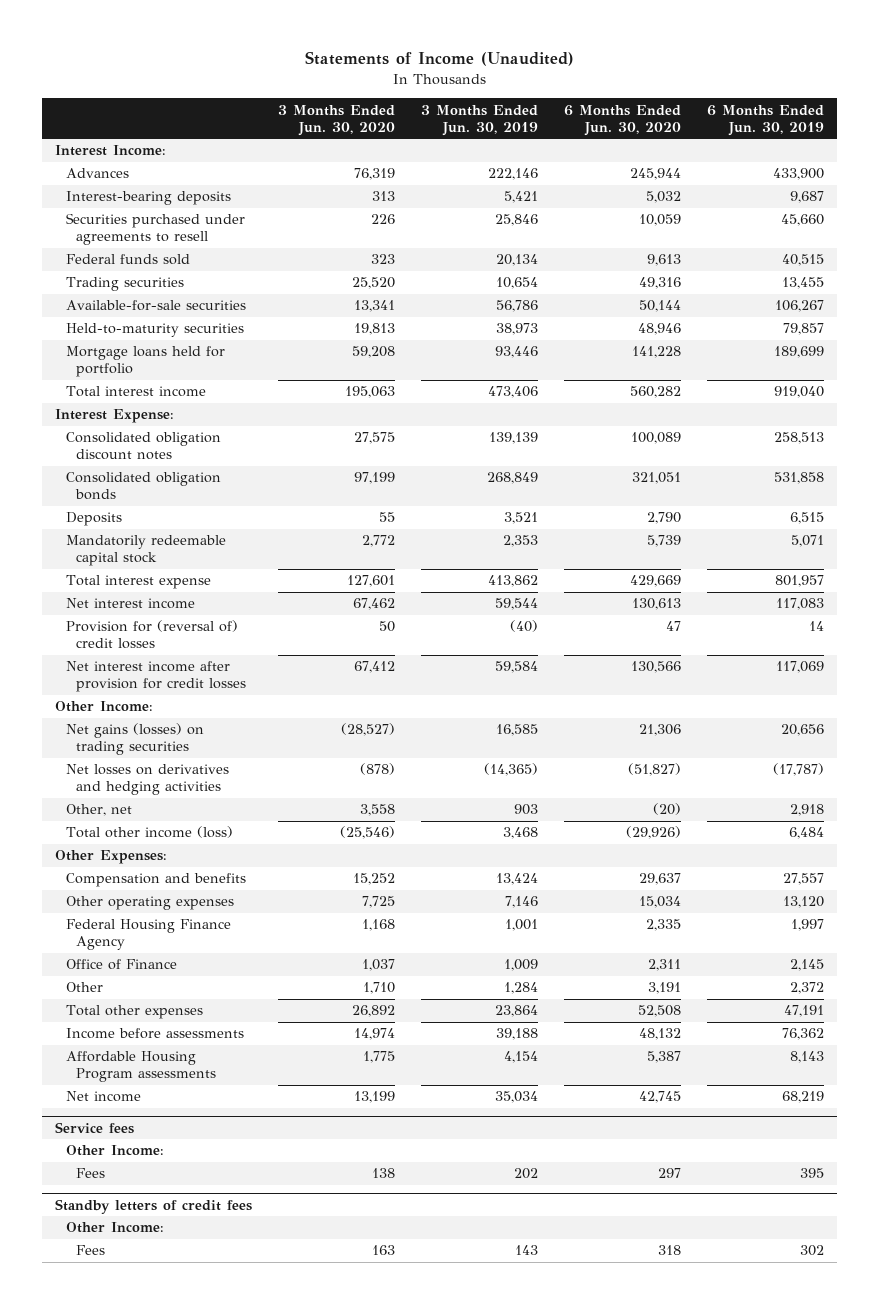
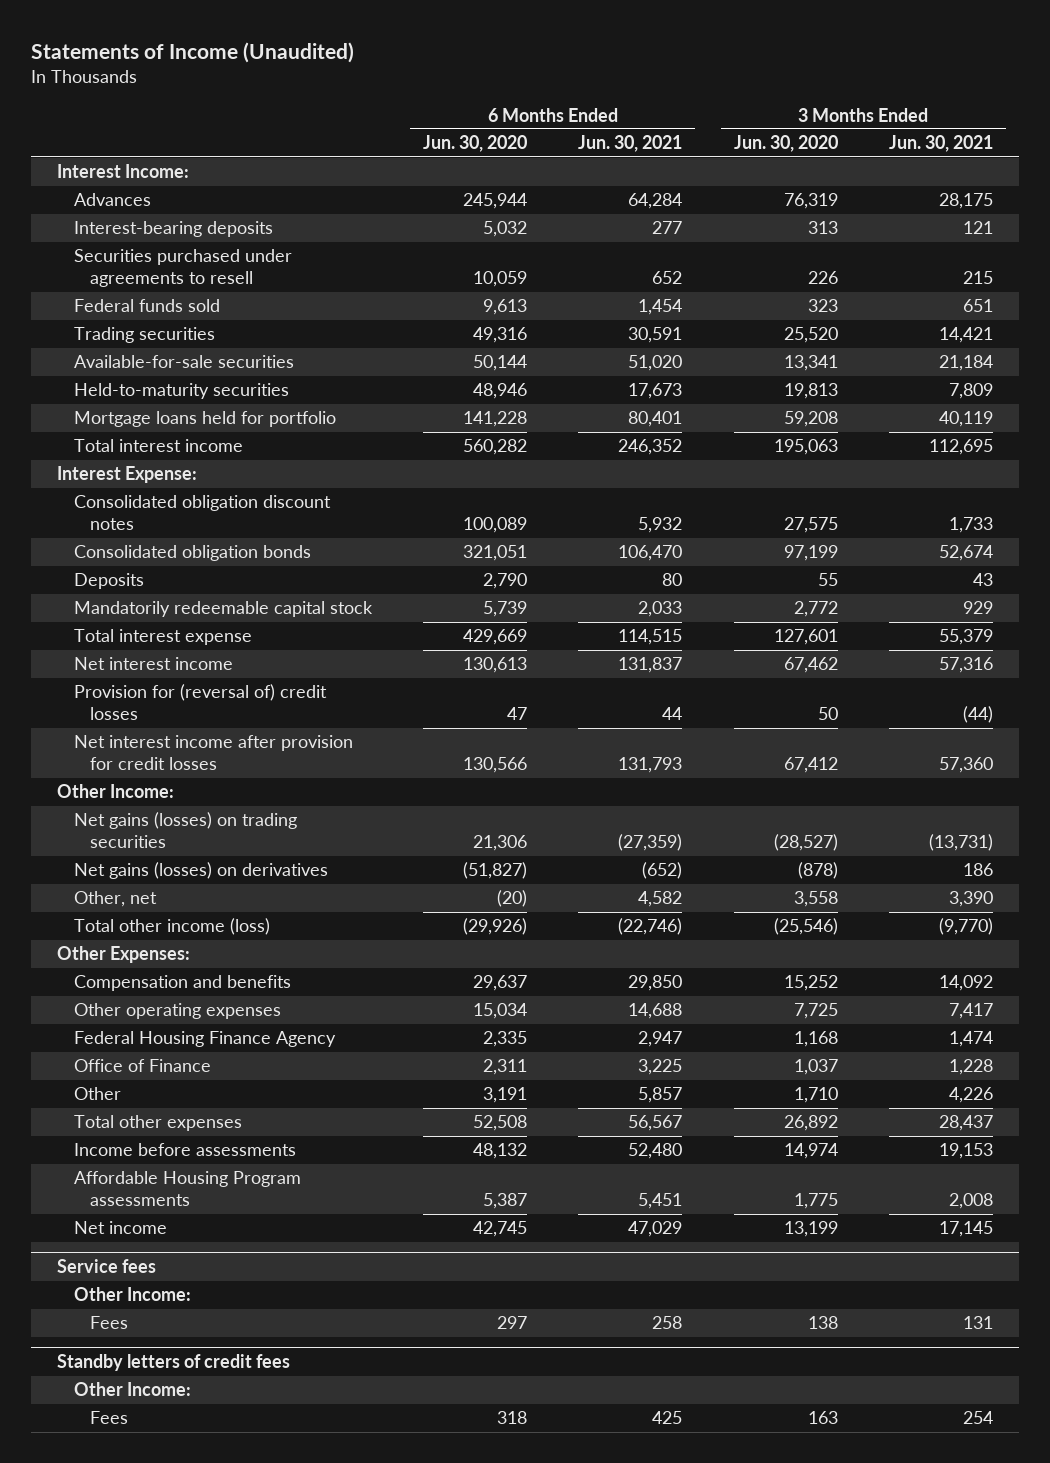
[421,104,539,136] 3 Months Ended Jun. 30, 2019 -> none
[707,104,825,136] 6 Months Ended Jun. 30, 2019 -> none
none -> [578,135,683,153] Jun. 30, 2021
none -> [889,135,994,153] Jun. 30, 2021
[65,764,229,796] Net losses on derivatives and hedging activities -> [73,862,328,880] Net gains (losses) on derivatives

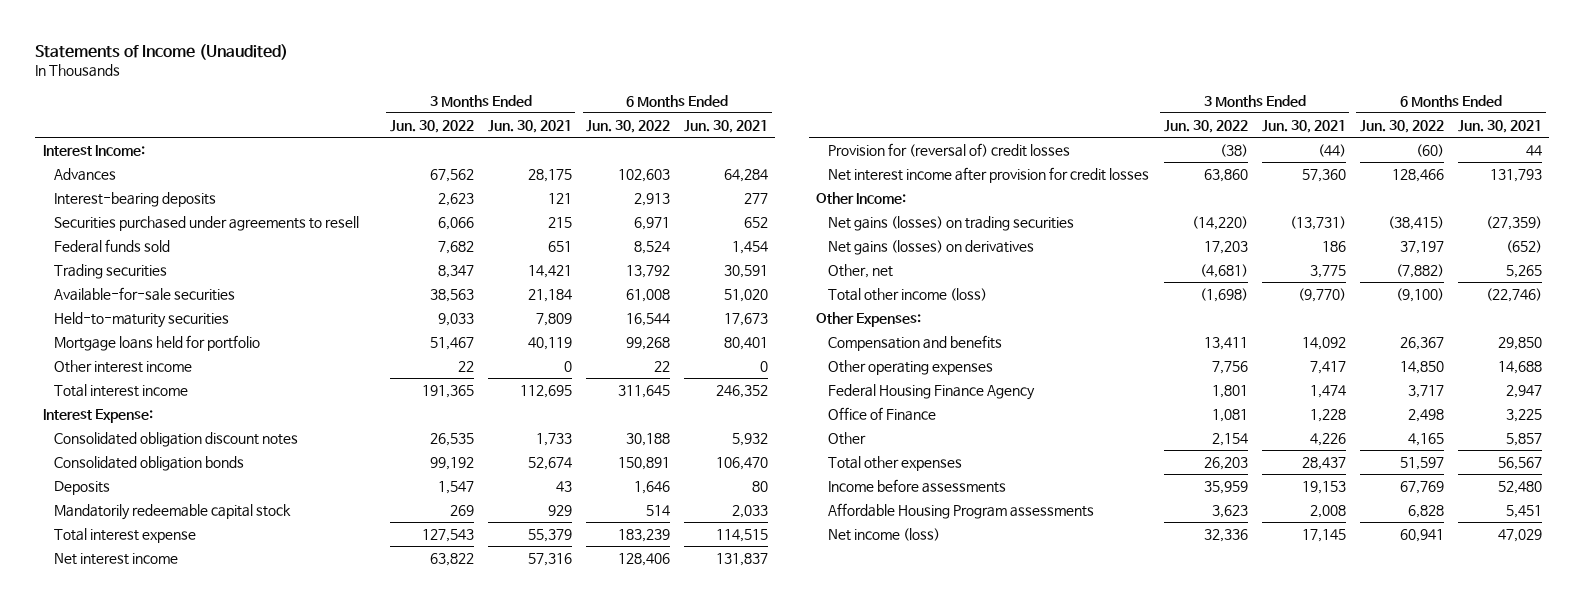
[422,135,527,153] Jun. 30, 2020 -> none
[733,135,838,153] Jun. 30, 2020 -> none
none -> [389,120,474,134] Jun. 30, 2022
none -> [586,120,671,134] Jun. 30, 2022
none -> [54,360,193,374] Other interest income
[638,891,683,908] 4,582 -> [1506,265,1543,279] 5,265
[949,891,994,908] 3,390 -> [1309,265,1346,279] 3,775
[56,1259,156,1274] Service fees -> none
[73,1287,191,1302] Other Income: -> none
[90,1316,129,1330] Fees -> none
[56,1354,290,1372] Standby letters of credit fees -> none
[73,1382,191,1397] Other Income: -> none
[90,1411,129,1425] Fees -> none
[73,1221,167,1235] Net income -> [828,528,941,542] Net income (loss)

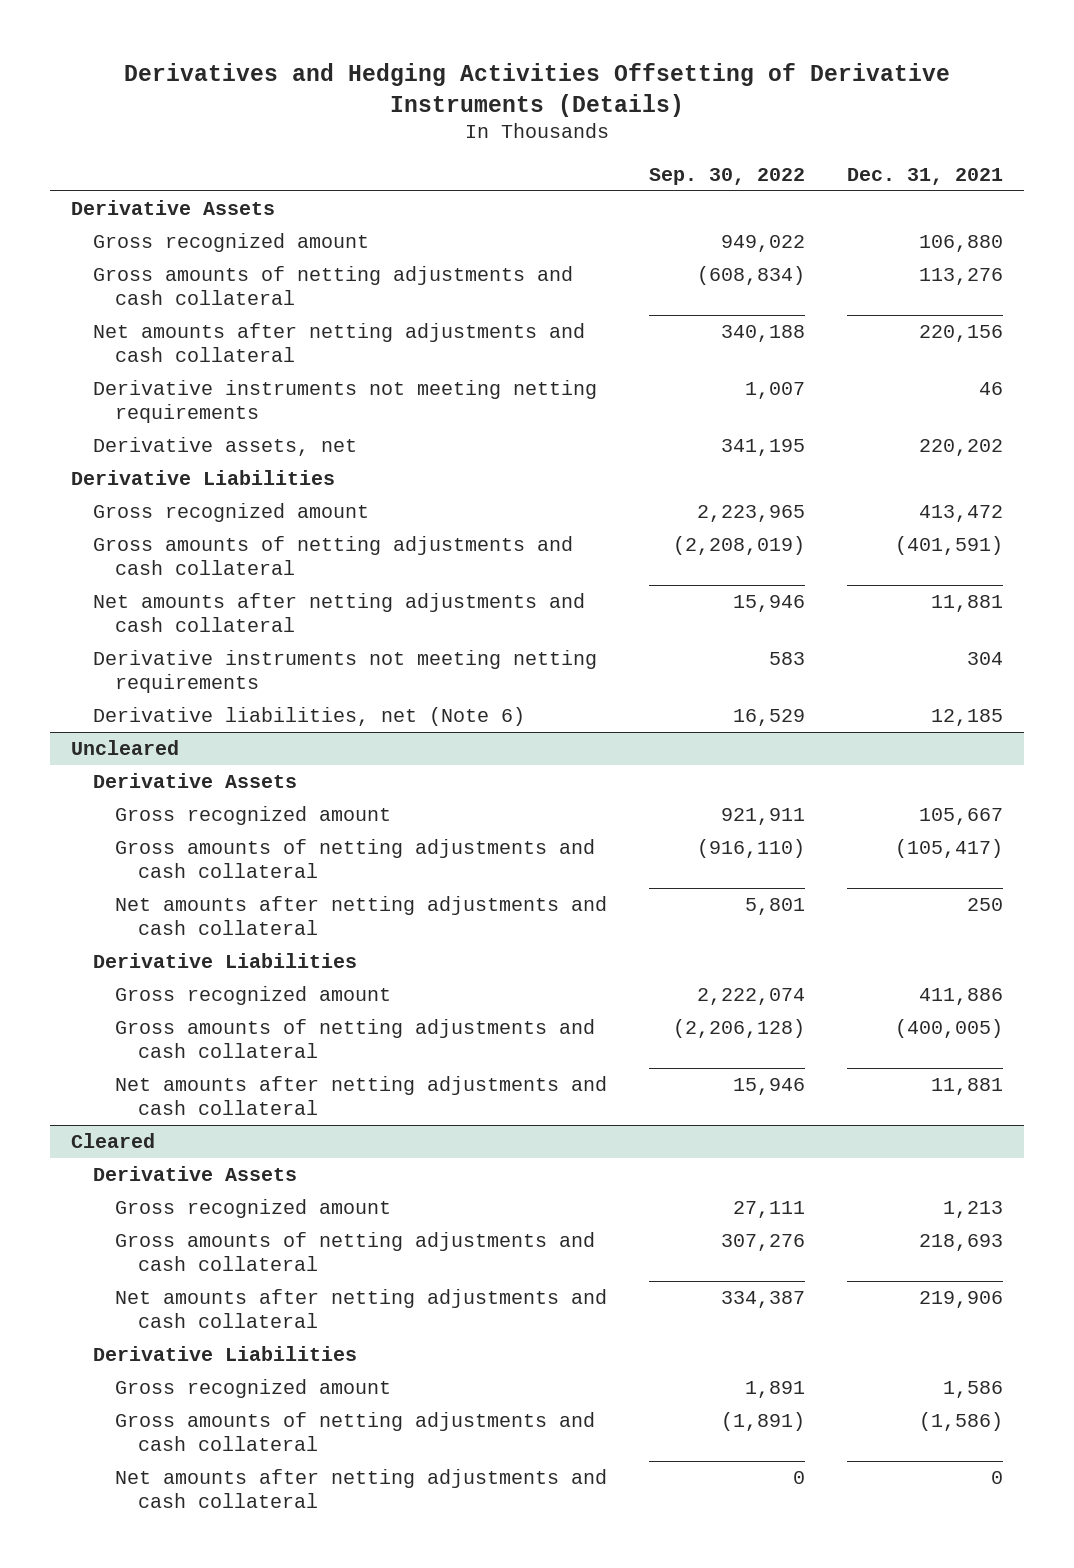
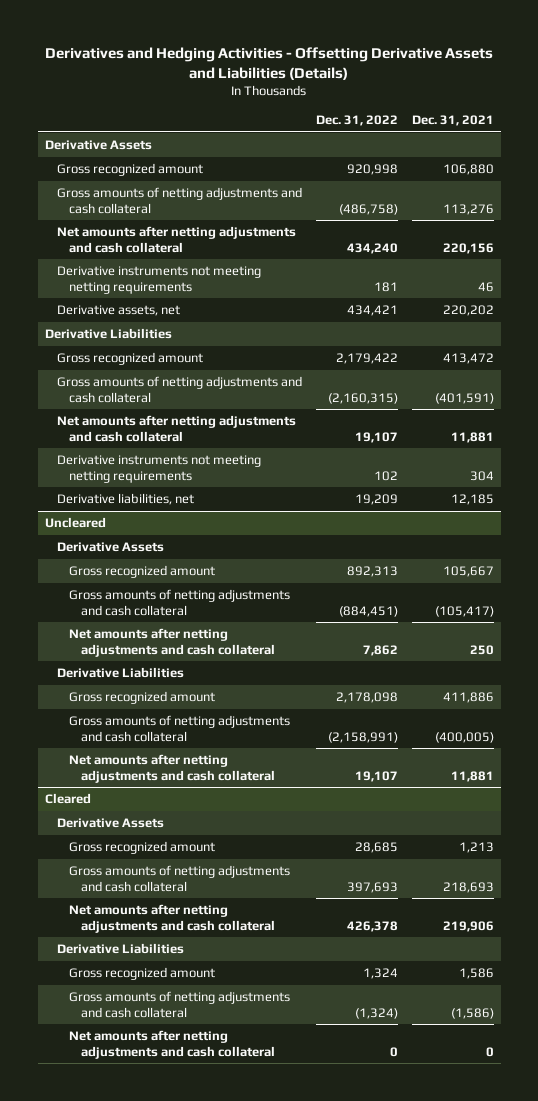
[123,62,950,117] Derivatives and Hedging Activities Offsetting of Derivative Instruments (Details) -> [45,46,494,80] Derivatives and Hedging Activities - Offsetting Derivative Assets and Liabilities (Details)
[649,167,806,185] Sep. 30, 2022 -> none
none -> [315,115,398,127] Dec. 31, 2022
[93,706,526,726] Derivative liabilities, net (Note 6) -> [56,493,194,506] Derivative liabilities, net

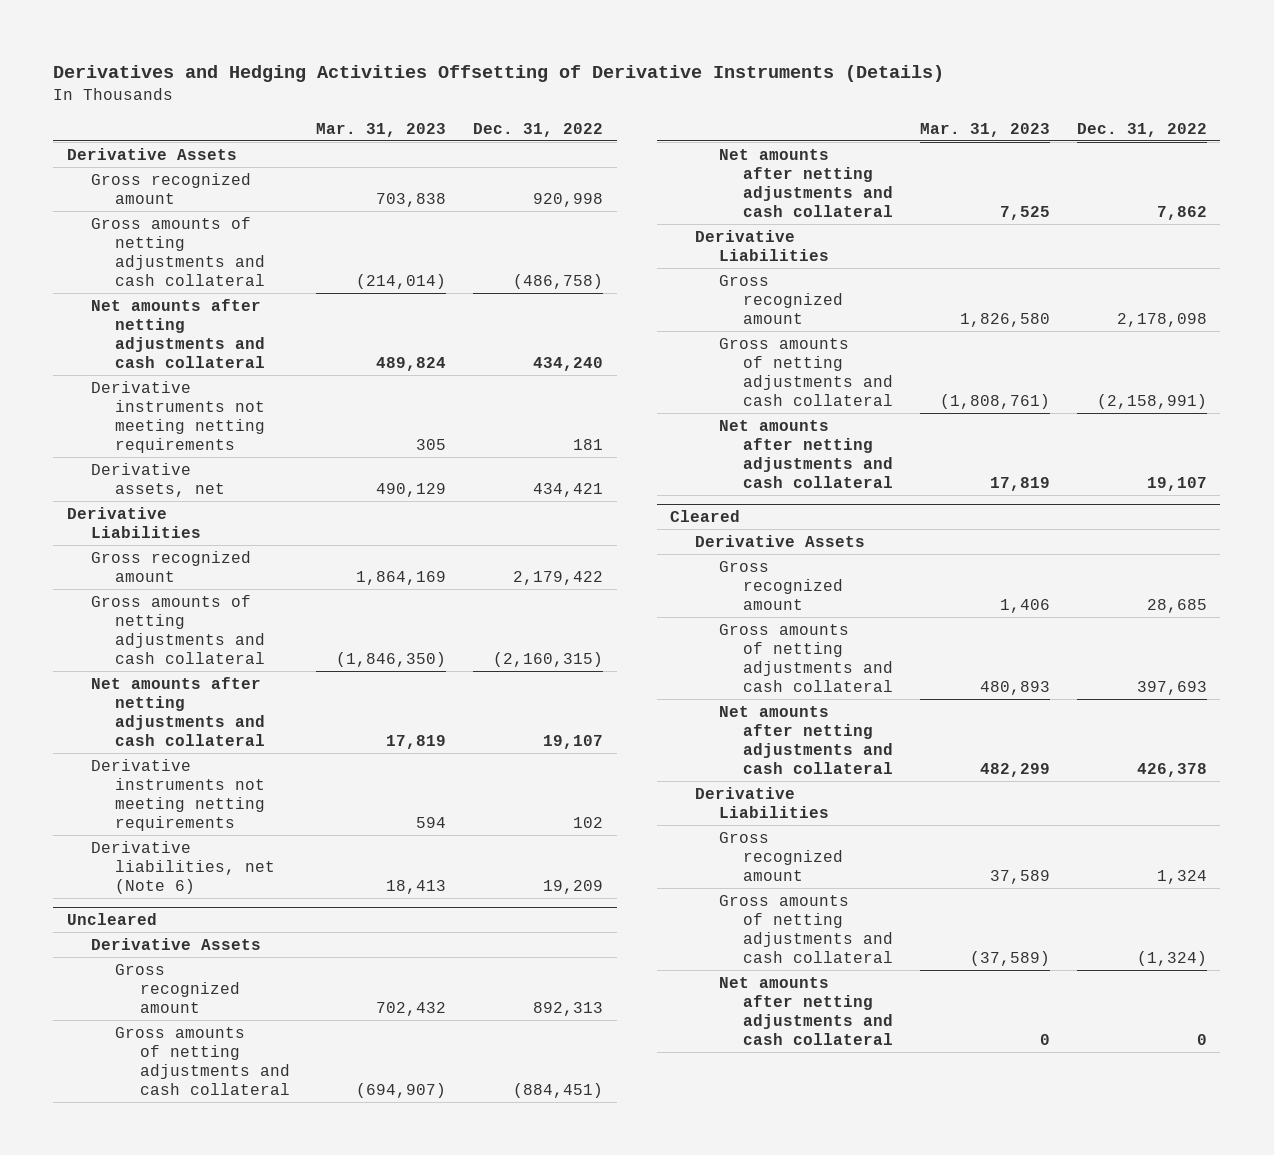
[45,46,494,80] Derivatives and Hedging Activities - Offsetting Derivative Assets and Liabilities (Details) -> [53,65,945,83] Derivatives and Hedging Activities Offsetting of Derivative Instruments (Details)
[411,115,494,127] Dec. 31, 2021 -> none
none -> [316,122,447,137] Mar. 31, 2023
[56,493,194,506] Derivative liabilities, net -> [91,840,276,895] Derivative liabilities, net (Note 6)

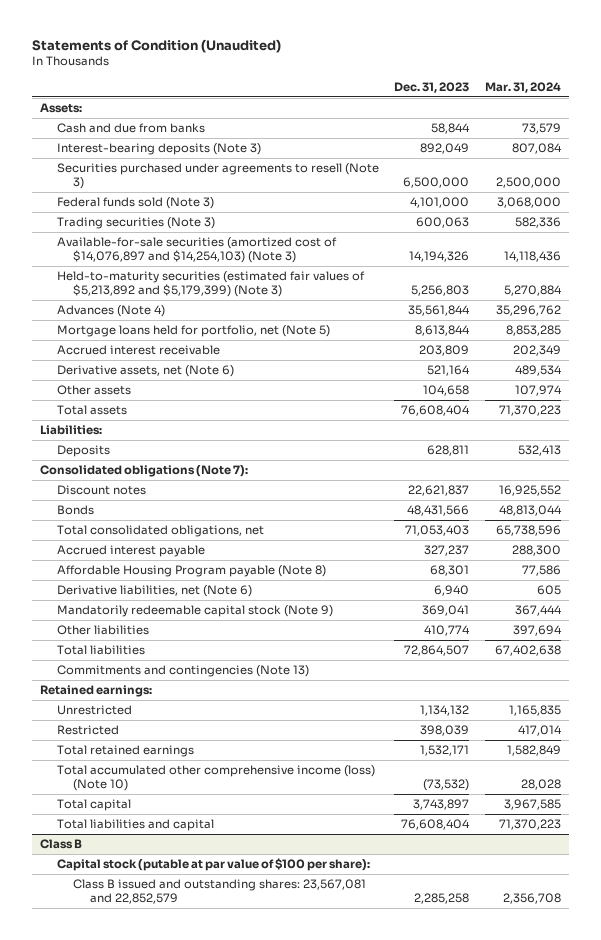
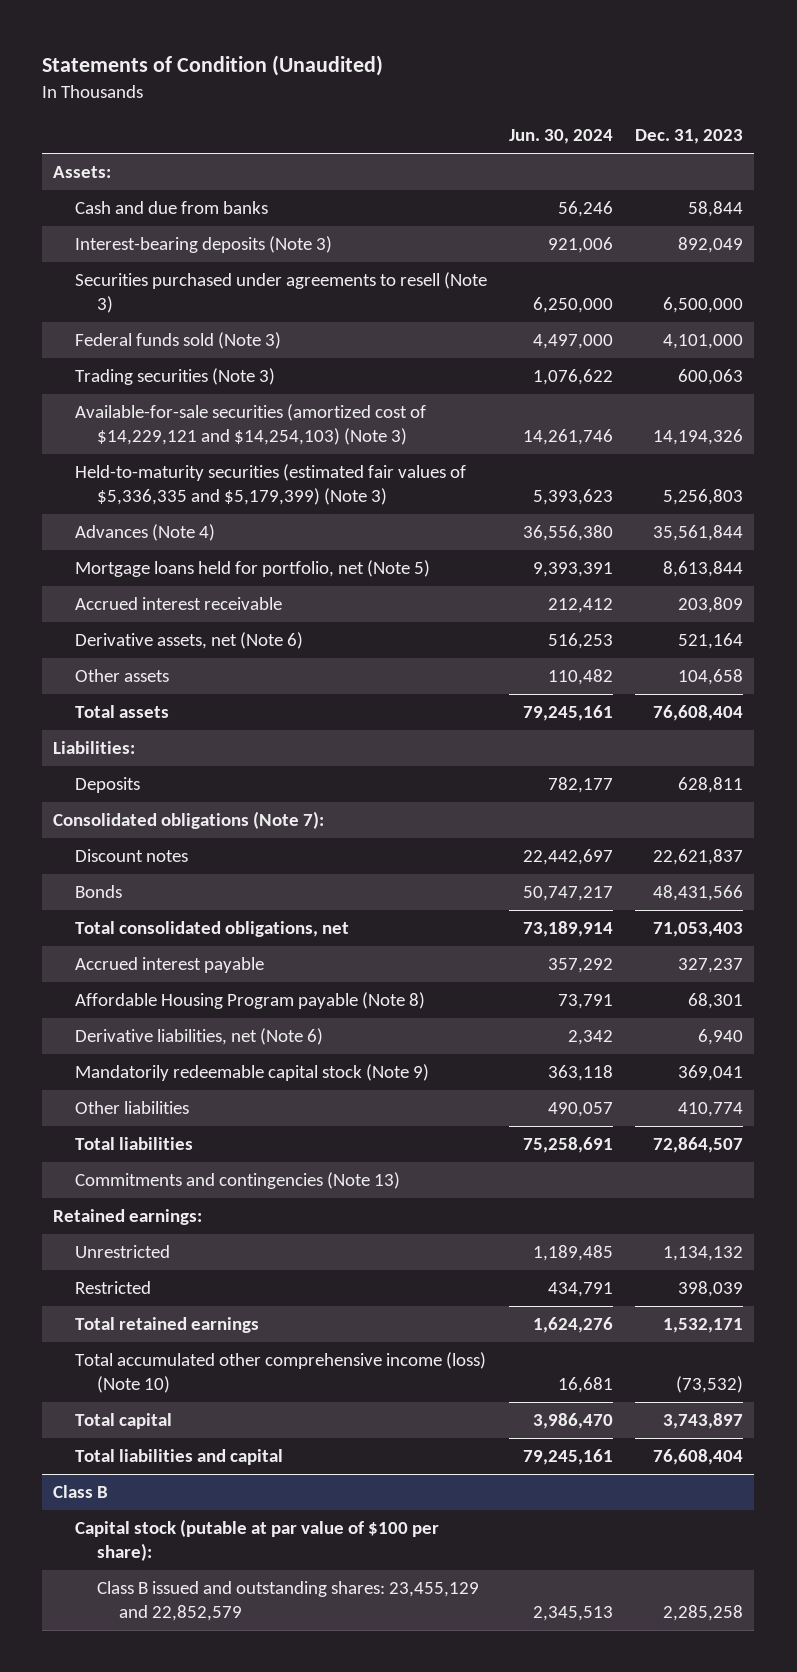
[485,81,562,93] Mar. 31, 2024 -> none
none -> [509,129,614,145] Jun. 30, 2024
[56,237,337,264] Available-for-sale securities (amortized cost of $14,076,897 and $14,254,103) (Note 3) -> [75,404,427,445] Available-for-sale securities (amortized cost of $14,229,121 and $14,254,103) (Note 3)
[56,271,365,298] Held-to-maturity securities (estimated fair values of $5,213,892 and $5,179,399) (Note 3) -> [75,464,467,505] Held-to-maturity securities (estimated fair values of $5,336,335 and $5,179,399) (Note 3)
[73,879,367,905] Class B issued and outstanding shares: 23,567,081 and 22,852,579 -> [96,1581,479,1621] Class B issued and outstanding shares: 23,455,129 and 22,852,579

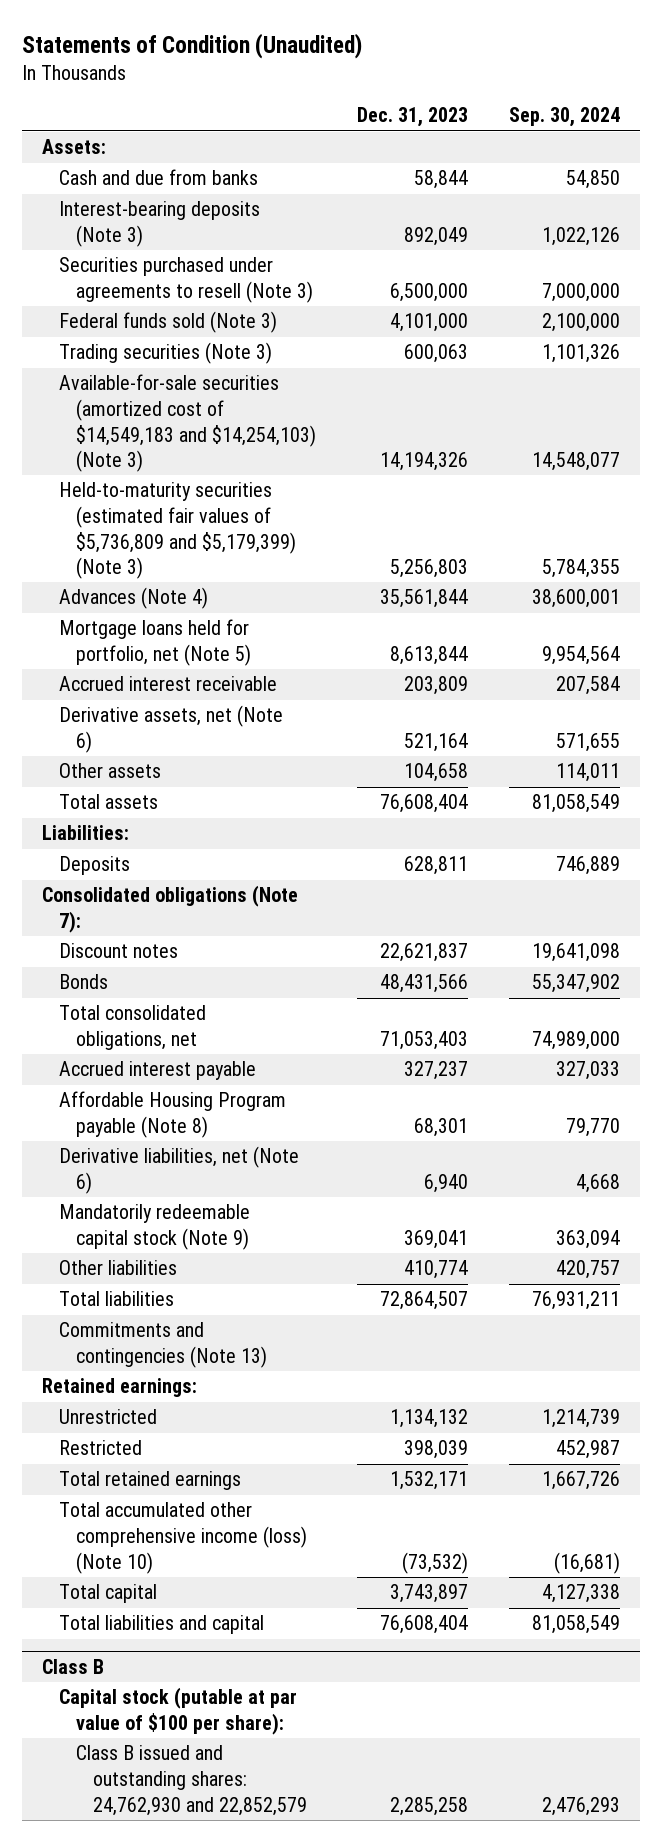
[509,129,614,145] Jun. 30, 2024 -> none
none -> [508,107,620,128] Sep. 30, 2024
[75,404,427,445] Available-for-sale securities (amortized cost of $14,229,121 and $14,254,103) (Note 3) -> [59,374,317,473] Available-for-sale securities (amortized cost of $14,549,183 and $14,254,103) (Note 3)
[75,464,467,505] Held-to-maturity securities (estimated fair values of $5,336,335 and $5,179,399) (Note 3) -> [59,482,297,580] Held-to-maturity securities (estimated fair values of $5,736,809 and $5,179,399) (Note 3)
[96,1581,479,1621] Class B issued and outstanding shares: 23,455,129 and 22,852,579 -> [76,1745,308,1816] Class B issued and outstanding shares: 24,762,930 and 22,852,579

